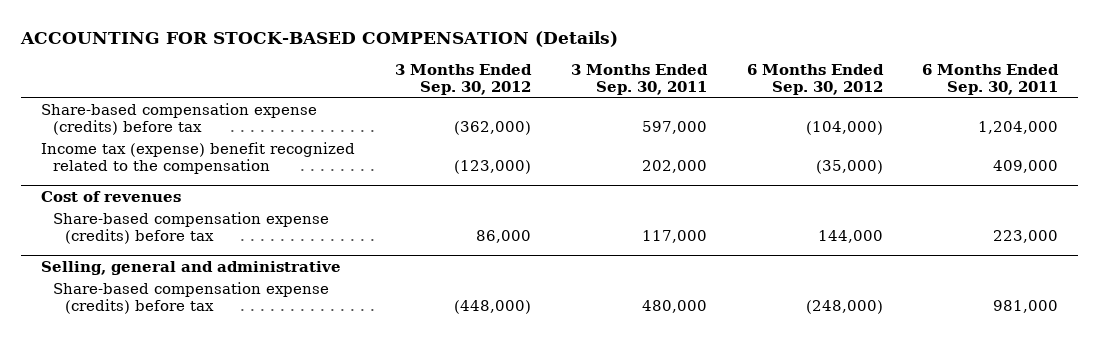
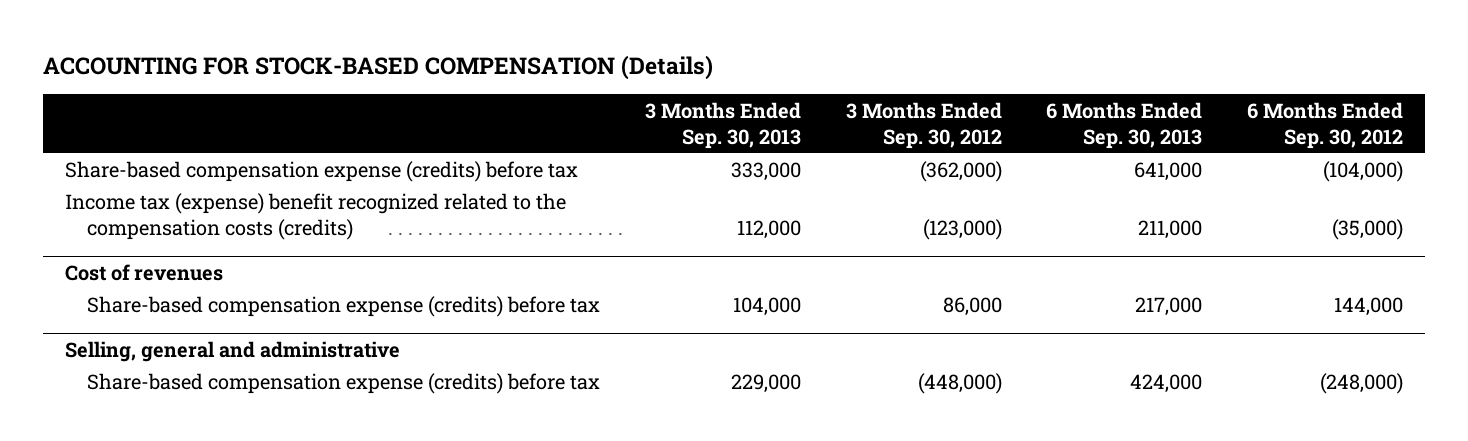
[570,63,708,95] 3 Months Ended Sep. 30, 2011 -> none
[922,63,1060,95] 6 Months Ended Sep. 30, 2011 -> none
none -> [645,101,802,149] 3 Months Ended Sep. 30, 2013
none -> [1046,101,1203,149] 6 Months Ended Sep. 30, 2013
[41,142,356,175] Income tax (expense) benefit recognized related to the compensation -> [65,193,567,241] Income tax (expense) benefit recognized related to the compensation costs (credits)

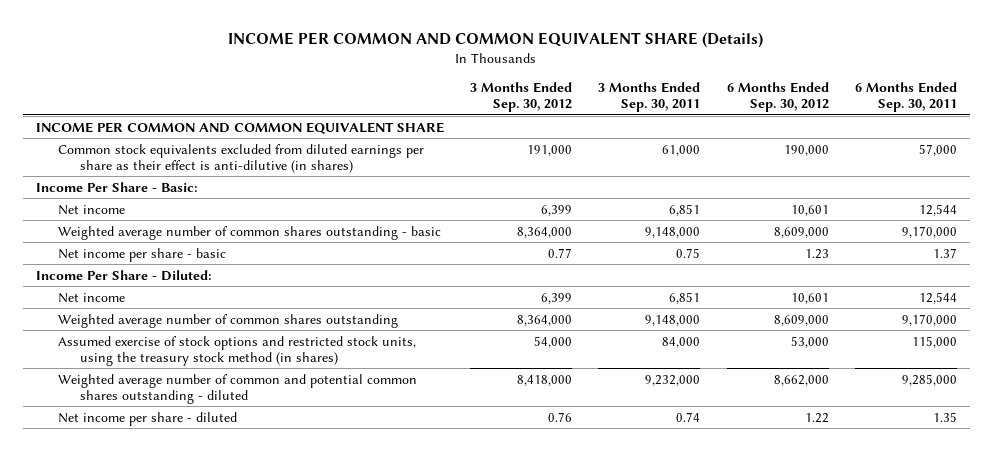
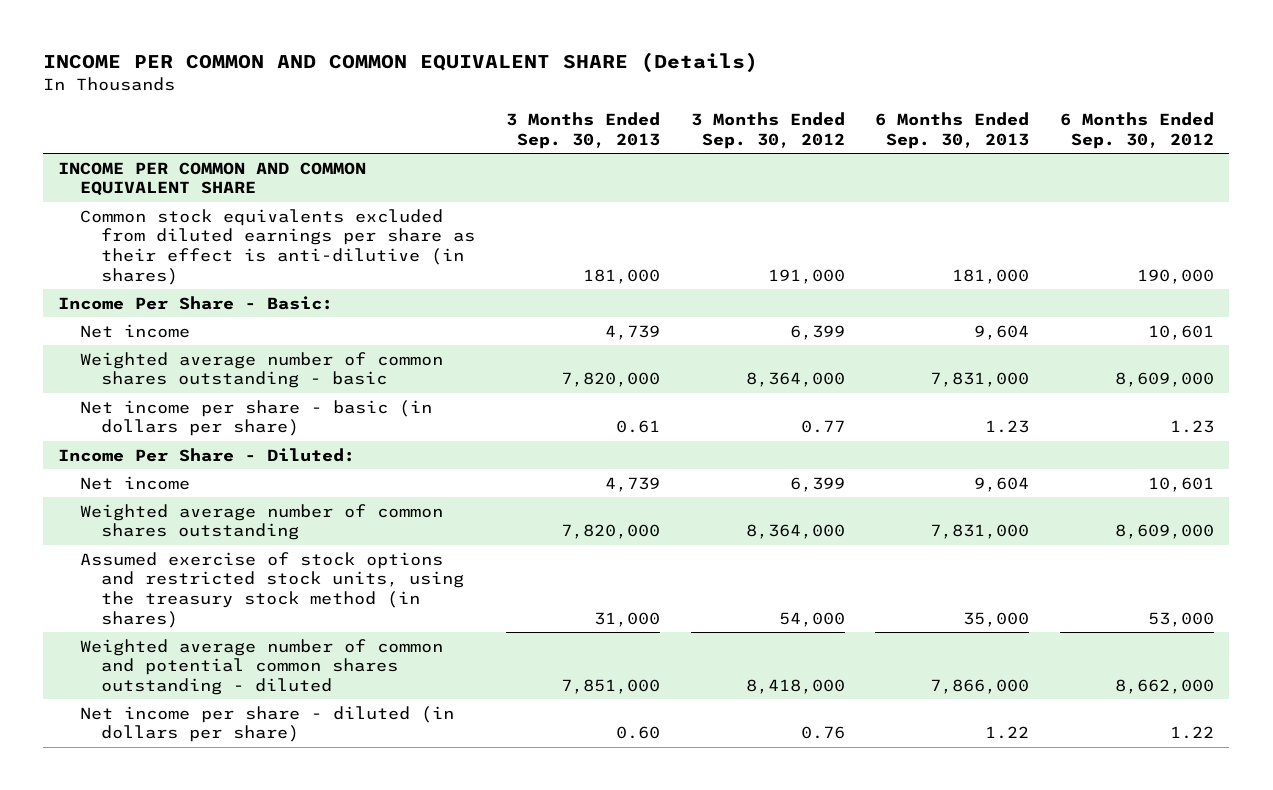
[598,82,701,113] 3 Months Ended Sep. 30, 2011 -> none
[855,82,958,113] 6 Months Ended Sep. 30, 2011 -> none
none -> [505,112,660,149] 3 Months Ended Sep. 30, 2013
none -> [875,112,1030,149] 6 Months Ended Sep. 30, 2013
[57,247,226,262] Net income per share - basic -> [79,399,432,437] Net income per share - basic (in dollars per share)
[57,411,237,426] Net income per share - diluted -> [79,705,454,743] Net income per share - diluted (in dollars per share)

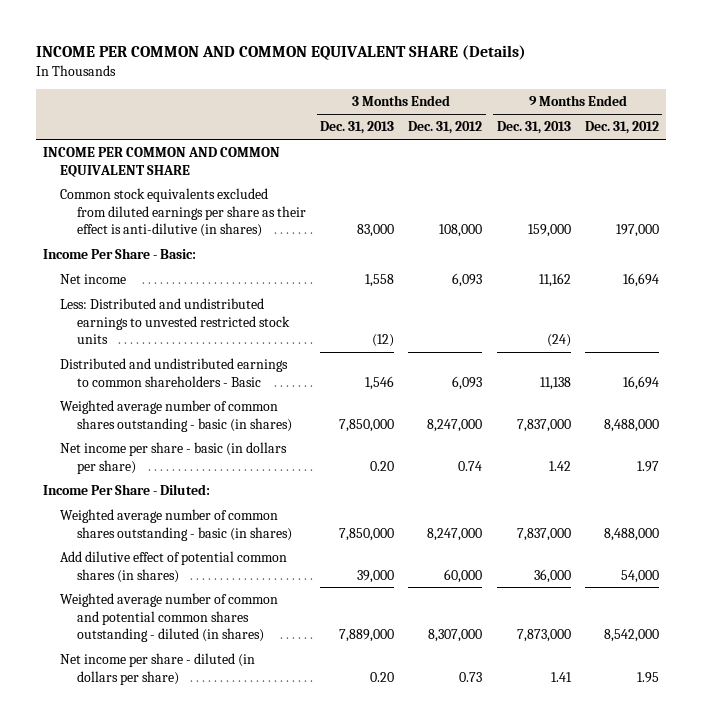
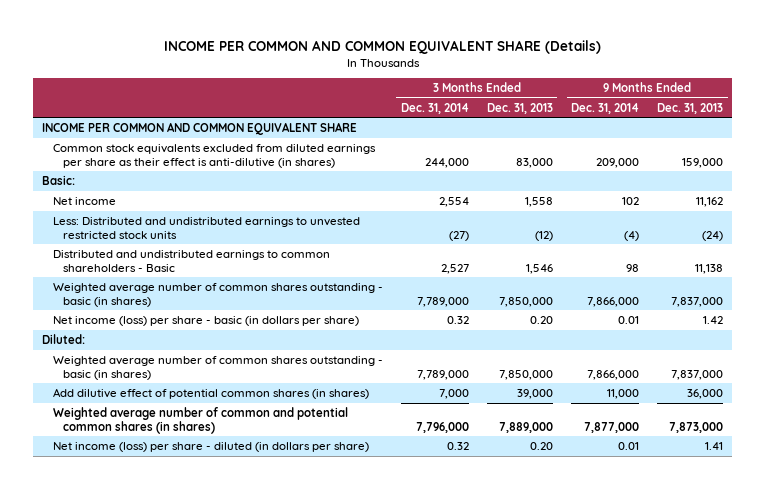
[408,121,483,135] Dec. 31, 2012 -> none
[584,121,659,135] Dec. 31, 2012 -> none
none -> [400,102,469,114] Dec. 31, 2014
none -> [571,102,640,114] Dec. 31, 2014
[43,248,197,260] Income Per Share - Basic: -> [42,174,76,185] Basic:
[60,442,288,474] Net income per share - basic (in dollars per share) -> [52,315,359,326] Net income (loss) per share - basic (in dollars per share)
[43,484,211,496] Income Per Share - Diluted: -> [42,333,86,344] Diluted:
[60,593,279,642] Weighted average number of common and potential common shares outstanding - diluted (in shares) -> [52,406,348,434] Weighted average number of common and potential common shares (in shares)
[60,653,256,685] Net income per share - diluted (in dollars per share) -> [52,441,369,452] Net income (loss) per share - diluted (in dollars per share)

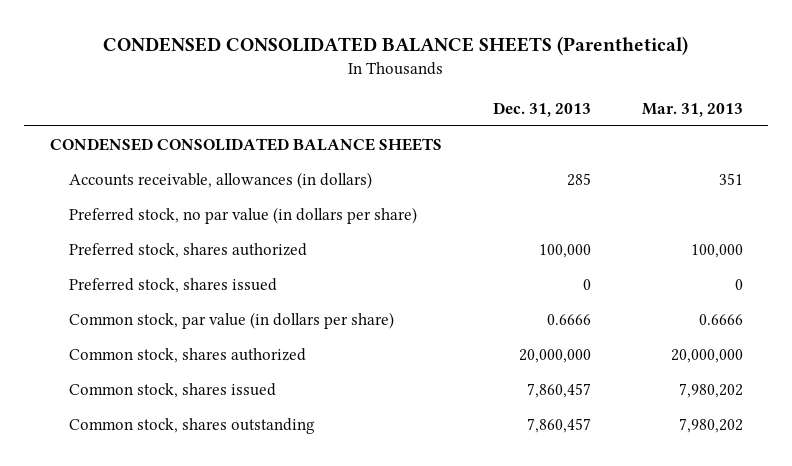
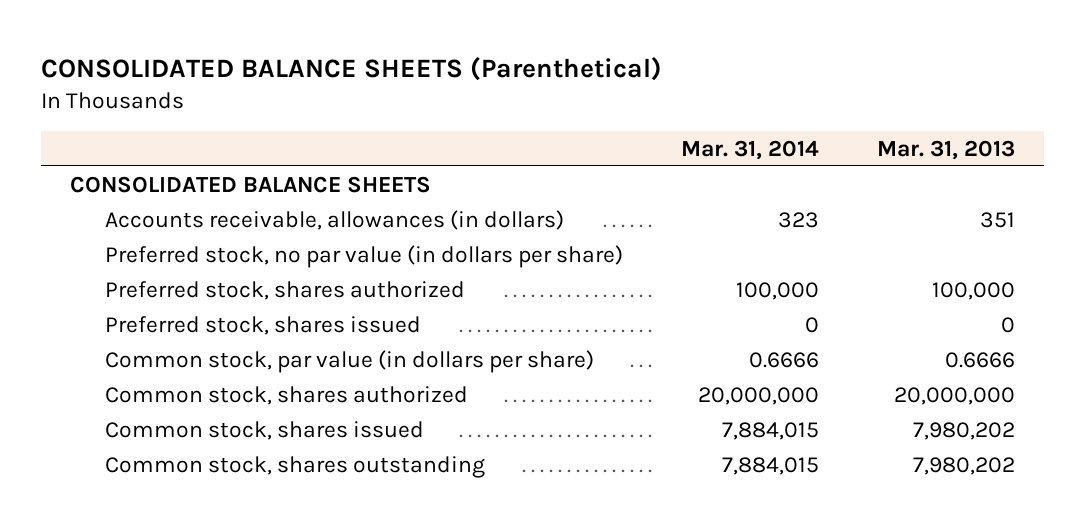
[103,35,689,55] CONDENSED CONSOLIDATED BALANCE SHEETS (Parenthetical) -> [41,57,663,82] CONSOLIDATED BALANCE SHEETS (Parenthetical)
[492,101,591,117] Dec. 31, 2013 -> none
none -> [680,139,819,160] Mar. 31, 2014
[49,138,442,152] CONDENSED CONSOLIDATED BALANCE SHEETS -> [70,175,432,193] CONSOLIDATED BALANCE SHEETS

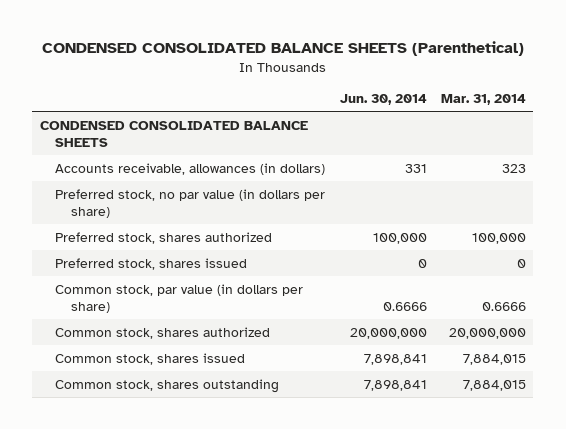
[41,57,663,82] CONSOLIDATED BALANCE SHEETS (Parenthetical) -> [41,41,524,57] CONDENSED CONSOLIDATED BALANCE SHEETS (Parenthetical)
[876,139,1015,160] Mar. 31, 2013 -> none
none -> [339,93,427,105] Jun. 30, 2014
[70,175,432,193] CONSOLIDATED BALANCE SHEETS -> [39,120,308,147] CONDENSED CONSOLIDATED BALANCE SHEETS

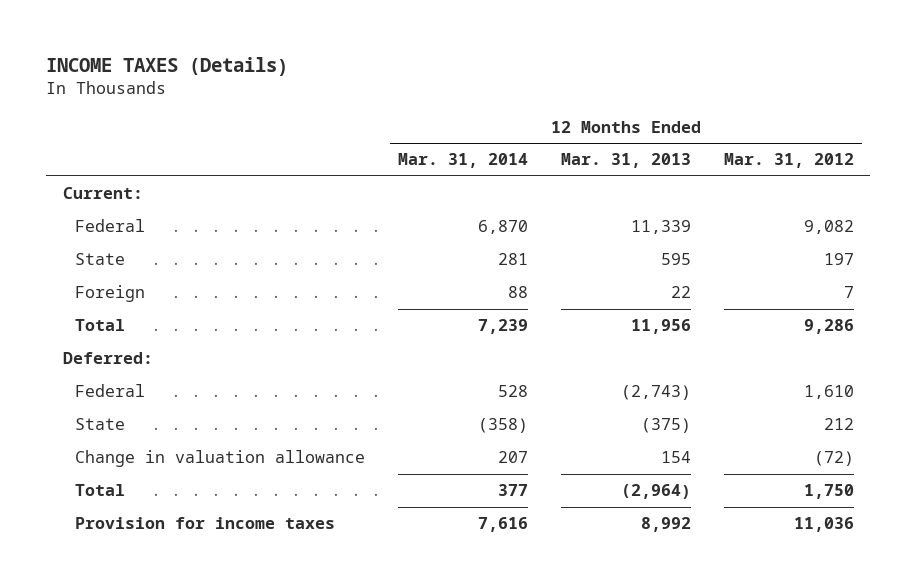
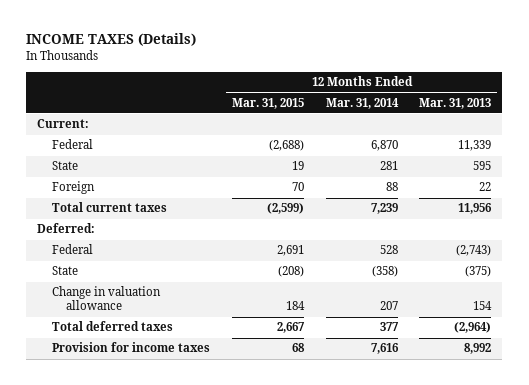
[723,153,854,169] Mar. 31, 2012 -> none
none -> [231,97,304,109] Mar. 31, 2015
[74,319,125,332] Total -> [51,202,167,213] Total current taxes
[74,484,125,497] Total -> [51,321,173,332] Total deferred taxes

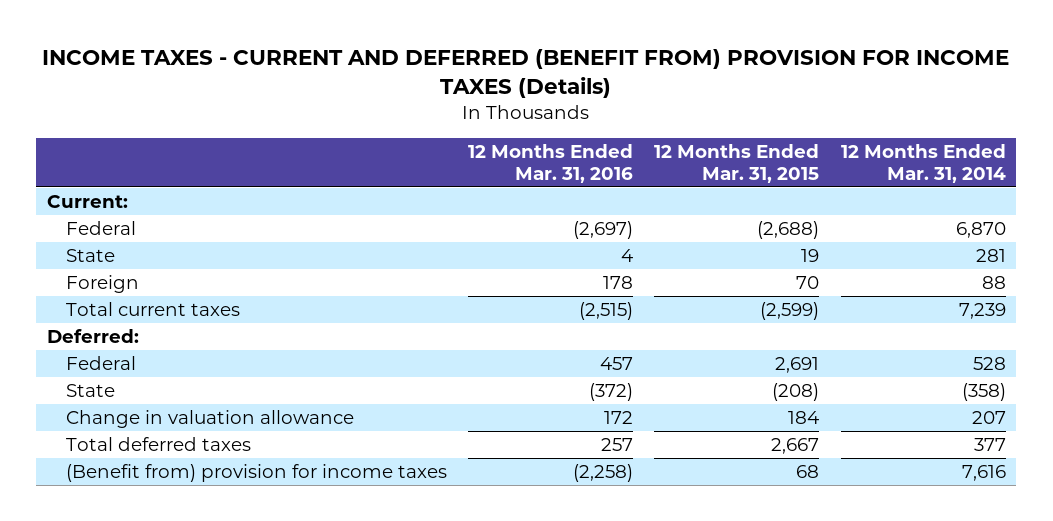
[26,33,197,47] INCOME TAXES (Details) -> [42,49,1010,99] INCOME TAXES - CURRENT AND DEFERRED (BENEFIT FROM) PROVISION FOR INCOME TAXES (Details)
[419,97,492,109] Mar. 31, 2013 -> none
none -> [468,143,634,183] 12 Months Ended Mar. 31, 2016
[51,342,210,353] Provision for income taxes -> [66,463,448,482] (Benefit from) provision for income taxes

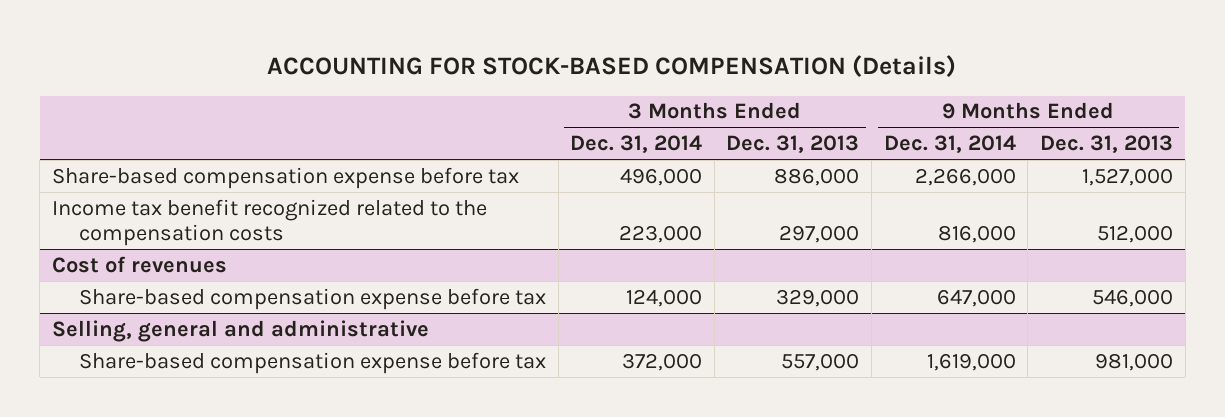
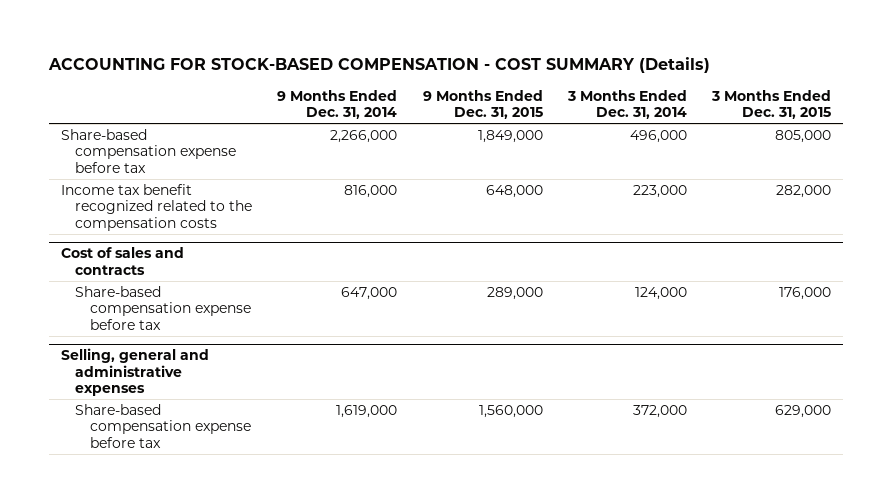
[267,54,957,77] ACCOUNTING FOR STOCK-BASED COMPENSATION (Details) -> [47,57,710,74] ACCOUNTING FOR STOCK-BASED COMPENSATION - COST SUMMARY (Details)
[726,135,860,154] Dec. 31, 2013 -> none
[1039,135,1173,154] Dec. 31, 2013 -> none
none -> [422,89,543,119] 9 Months Ended Dec. 31, 2015
none -> [710,89,831,119] 3 Months Ended Dec. 31, 2015
[51,255,227,273] Cost of revenues -> [61,247,185,275] Cost of sales and contracts
[51,319,429,342] Selling, general and administrative -> [61,348,210,396] Selling, general and administrative expenses

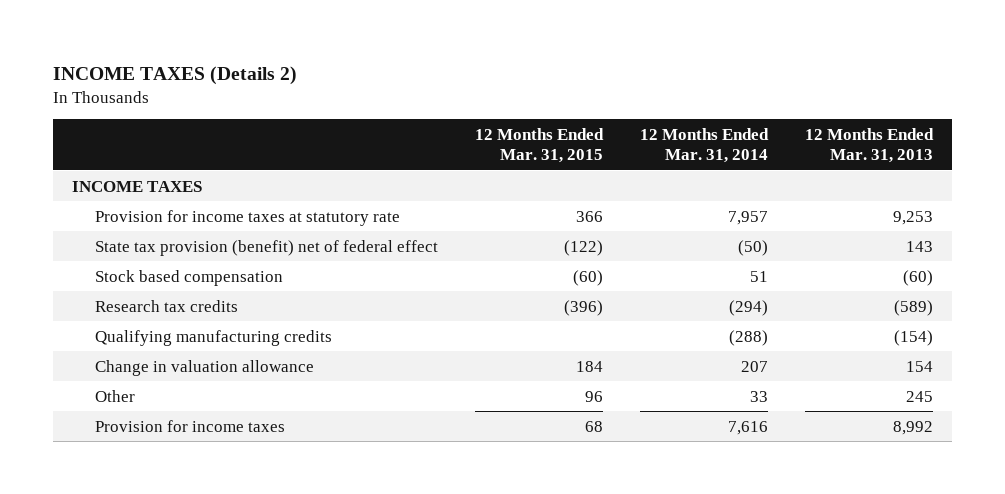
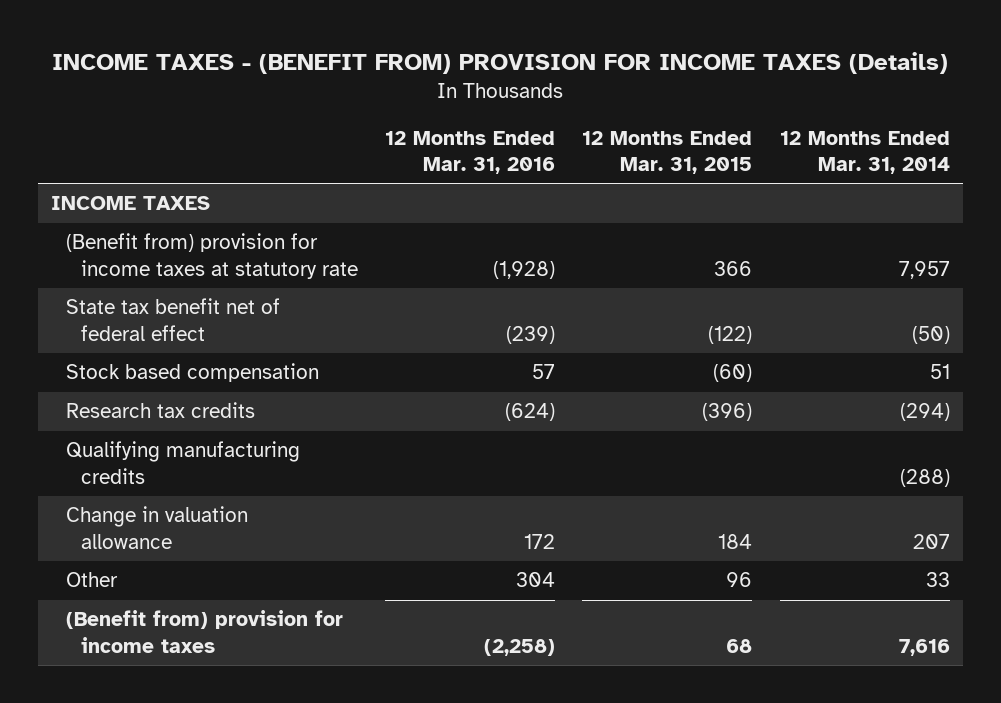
[53,65,298,85] INCOME TAXES (Details 2) -> [52,51,949,74] INCOME TAXES - (BENEFIT FROM) PROVISION FOR INCOME TAXES (Details)
[805,128,935,163] 12 Months Ended Mar. 31, 2013 -> none
none -> [385,130,556,174] 12 Months Ended Mar. 31, 2016
[94,209,400,226] Provision for income taxes at statutory rate -> [66,233,359,279] (Benefit from) provision for income taxes at statutory rate
[94,239,438,256] State tax provision (benefit) net of federal effect -> [66,298,281,341] State tax benefit net of federal effect
[94,419,285,432] Provision for income taxes -> [66,610,344,653] (Benefit from) provision for income taxes

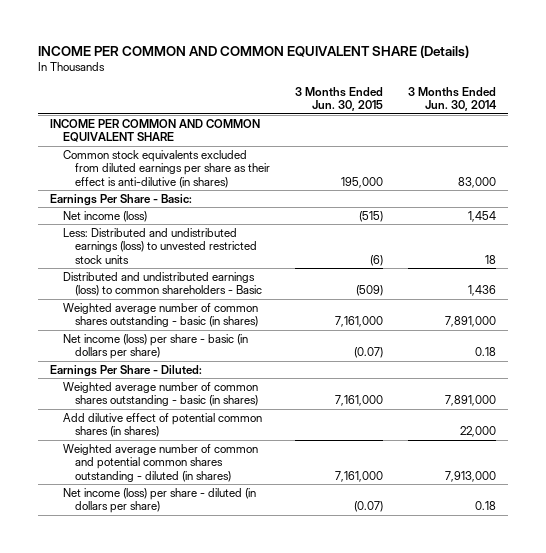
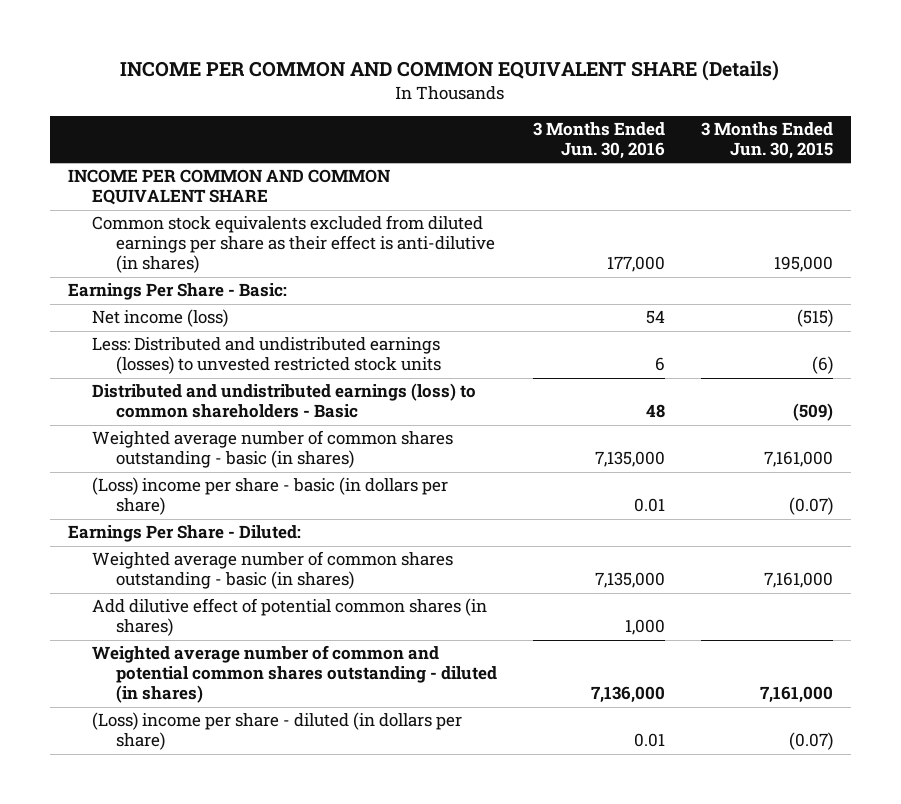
[407,86,497,112] 3 Months Ended Jun. 30, 2014 -> none
none -> [533,122,666,160] 3 Months Ended Jun. 30, 2016
[62,227,257,264] Less: Distributed and undistributed earnings (loss) to unvested restricted stock units -> [92,337,442,375] Less: Distributed and undistributed earnings (losses) to unvested restricted stock units
[62,333,248,360] Net income (loss) per share - basic (in dollars per share) -> [92,477,449,516] (Loss) income per share - basic (in dollars per share)
[62,487,256,514] Net income (loss) per share - diluted (in dollars per share) -> [92,712,463,751] (Loss) income per share - diluted (in dollars per share)

